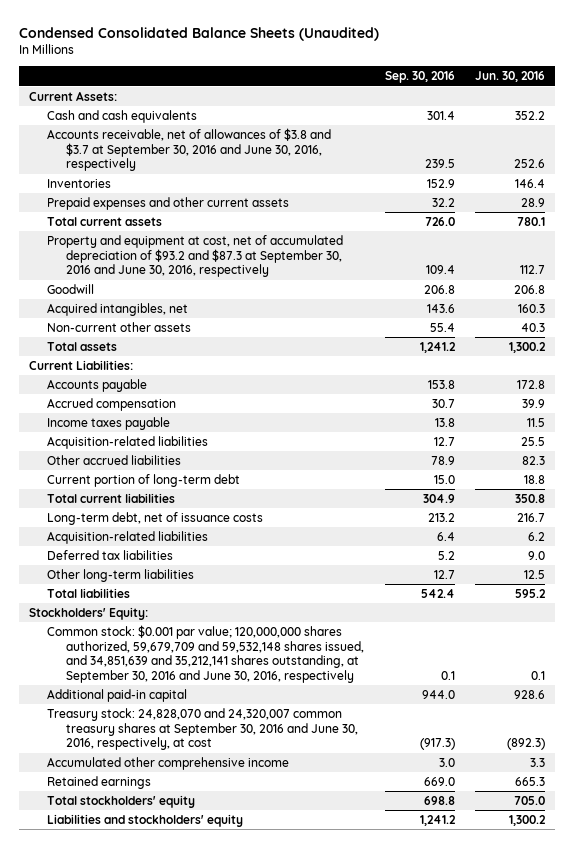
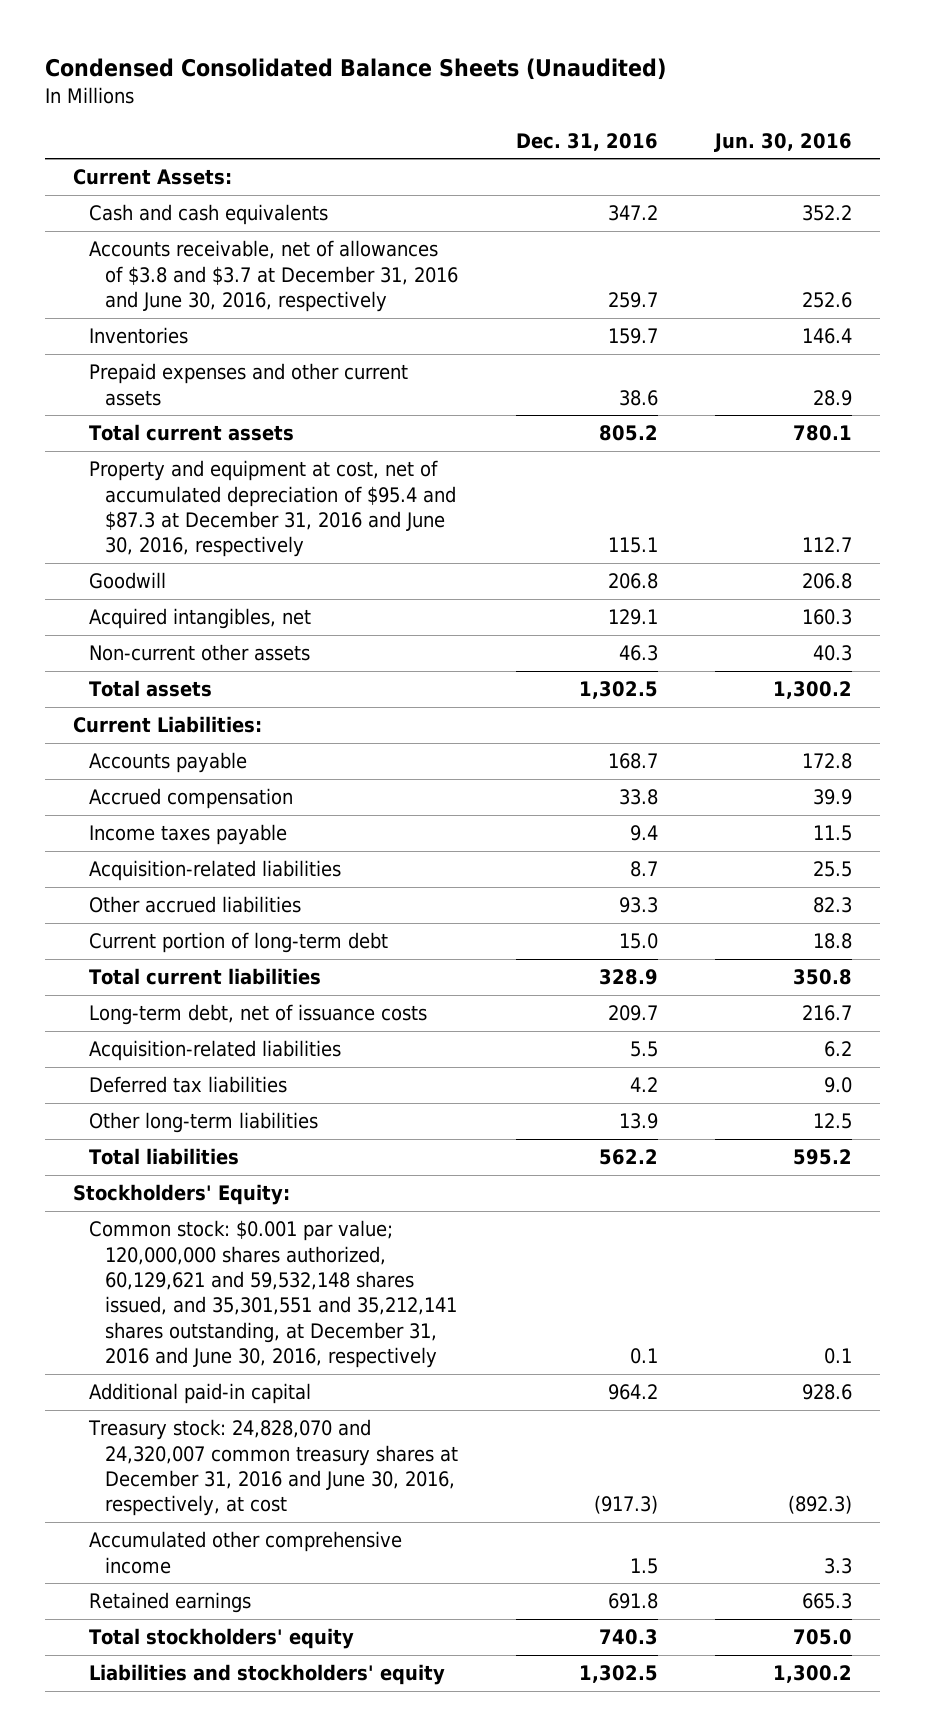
[384,71,455,84] Sep. 30, 2016 -> none
none -> [515,132,658,151] Dec. 31, 2016
[47,128,332,172] Accounts receivable, net of allowances of $3.8 and $3.7 at September 30, 2016 and June 30, 2016, respectively -> [89,240,459,312] Accounts receivable, net of allowances of $3.8 and $3.7 at December 31, 2016 and June 30, 2016, respectively
[47,235,344,278] Property and equipment at cost, net of accumulated depreciation of $93.2 and $87.3 at September 30, 2016 and June 30, 2016, respectively -> [89,460,457,558] Property and equipment at cost, net of accumulated depreciation of $95.4 and $87.3 at December 31, 2016 and June 30, 2016, respectively
[47,625,364,683] Common stock: $0.001 par value; 120,000,000 shares authorized, 59,679,709 and 59,532,148 shares issued, and 34,851,639 and 35,212,141 shares outstanding, at September 30, 2016 and June 30, 2016, respectively -> [89,1220,458,1369] Common stock: $0.001 par value; 120,000,000 shares authorized, 60,129,621 and 59,532,148 shares issued, and 35,301,551 and 35,212,141 shares outstanding, at December 31, 2016 and June 30, 2016, respectively
[47,708,358,751] Treasury stock: 24,828,070 and 24,320,007 common treasury shares at September 30, 2016 and June 30, 2016, respectively, at cost -> [88,1419,459,1517] Treasury stock: 24,828,070 and 24,320,007 common treasury shares at December 31, 2016 and June 30, 2016, respectively, at cost

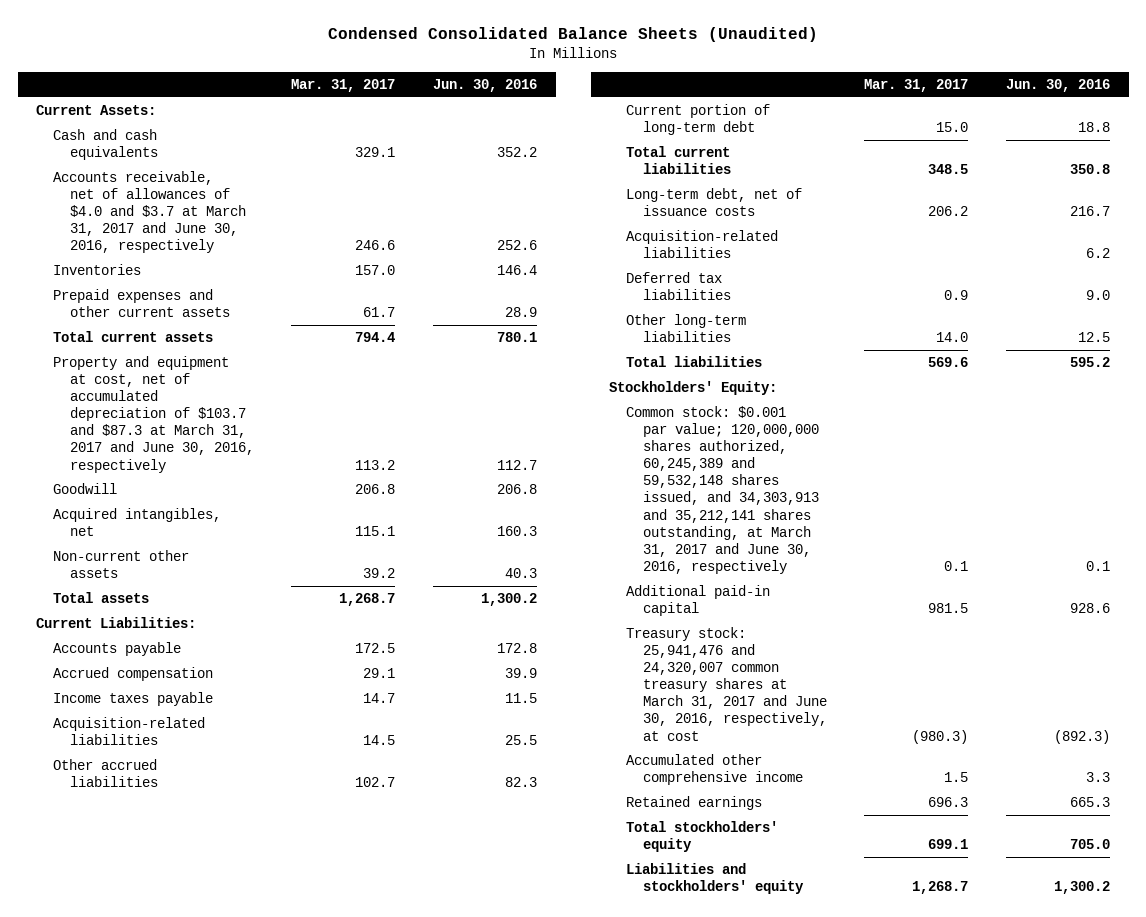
[515,132,658,151] Dec. 31, 2016 -> none
none -> [291,79,396,93] Mar. 31, 2017
[89,240,459,312] Accounts receivable, net of allowances of $3.8 and $3.7 at December 31, 2016 and June 30, 2016, respectively -> [53,171,246,254] Accounts receivable, net of allowances of $4.0 and $3.7 at March 31, 2017 and June 30, 2016, respectively
[89,460,457,558] Property and equipment at cost, net of accumulated depreciation of $95.4 and $87.3 at December 31, 2016 and June 30, 2016, respectively -> [53,356,254,473] Property and equipment at cost, net of accumulated depreciation of $103.7 and $87.3 at March 31, 2017 and June 30, 2016, respectively
[89,1220,458,1369] Common stock: $0.001 par value; 120,000,000 shares authorized, 60,129,621 and 59,532,148 shares issued, and 35,301,551 and 35,212,141 shares outstanding, at December 31, 2016 and June 30, 2016, respectively -> [626,406,819,574] Common stock: $0.001 par value; 120,000,000 shares authorized, 60,245,389 and 59,532,148 shares issued, and 34,303,913 and 35,212,141 shares outstanding, at March 31, 2017 and June 30, 2016, respectively
[88,1419,459,1517] Treasury stock: 24,828,070 and 24,320,007 common treasury shares at December 31, 2016 and June 30, 2016, respectively, at cost -> [626,627,827,741] Treasury stock: 25,941,476 and 24,320,007 common treasury shares at March 31, 2017 and June 30, 2016, respectively, at cost

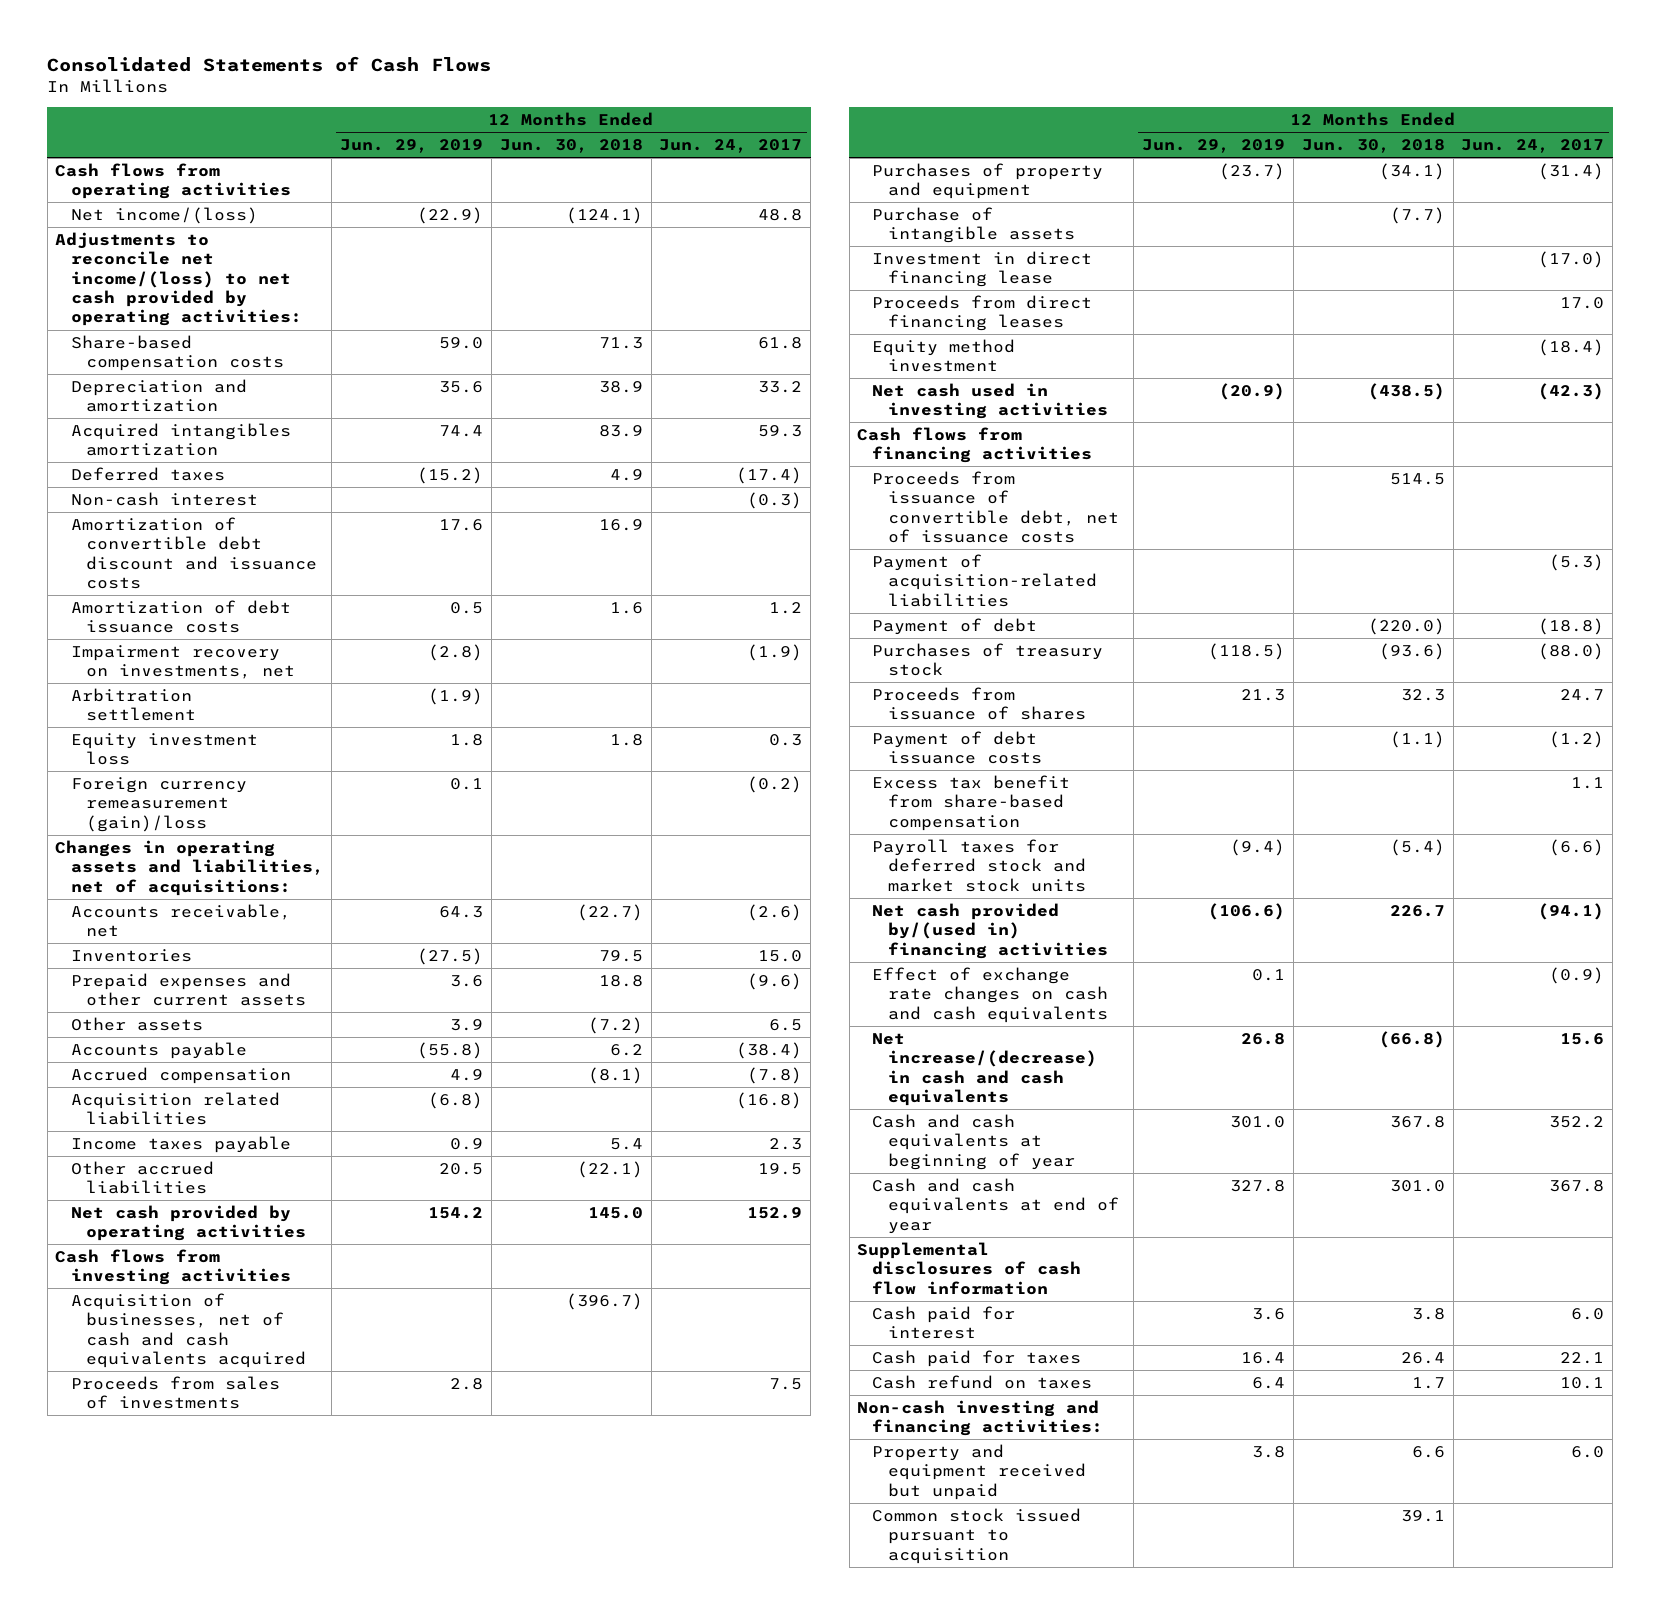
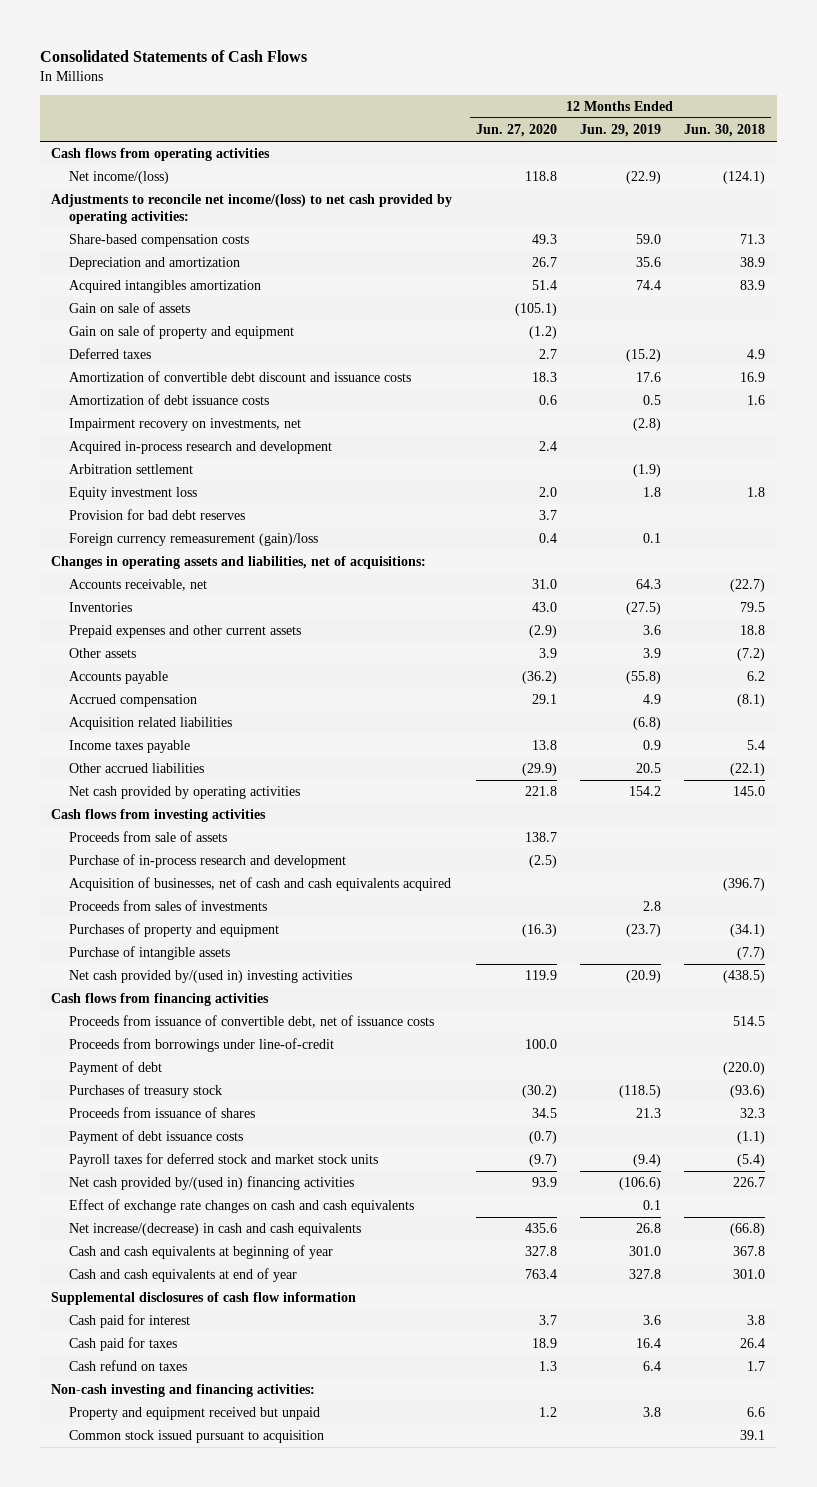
[659,139,803,154] Jun. 24, 2017 -> none
none -> [475,124,557,138] Jun. 27, 2020
none -> [69,302,191,314] Gain on sale of assets
none -> [69,325,295,340] Gain on sale of property and equipment
[70,491,258,506] Non-cash interest -> none
none -> [69,441,333,455] Acquired in-process research and development
none -> [69,509,246,521] Provision for bad debt reserves
none -> [69,831,228,843] Proceeds from sale of assets
none -> [69,854,347,869] Purchase of in-process research and development
[872,250,1093,288] Investment in direct financing lease -> none
[872,294,1093,332] Proceeds from direct financing leases -> none
[872,338,1016,373] Equity method investment -> none
[872,382,1108,420] Net cash used in investing activities -> [69,970,353,984] Net cash provided by/(used in) investing activities
[872,553,1097,607] Payment of acquisition-related liabilities -> none
none -> [69,1038,335,1053] Proceeds from borrowings under line-of-credit
[872,774,1071,831] Excess tax benefit from share-based compensation -> none

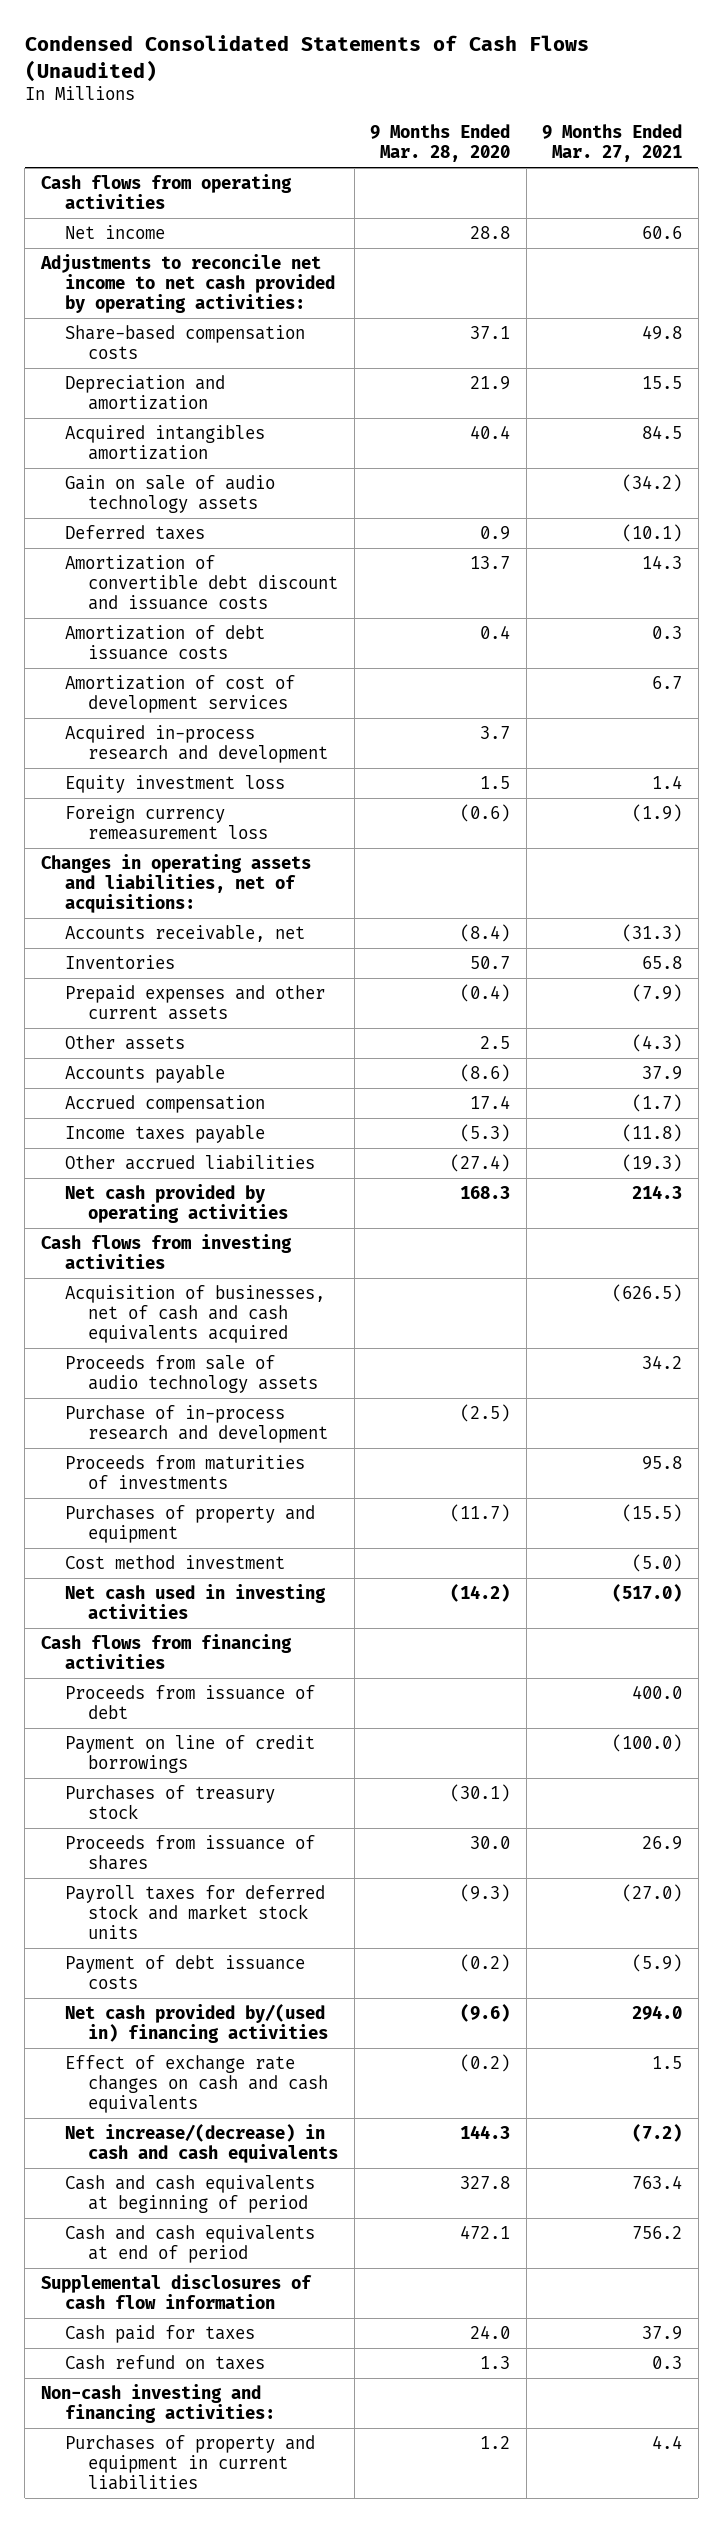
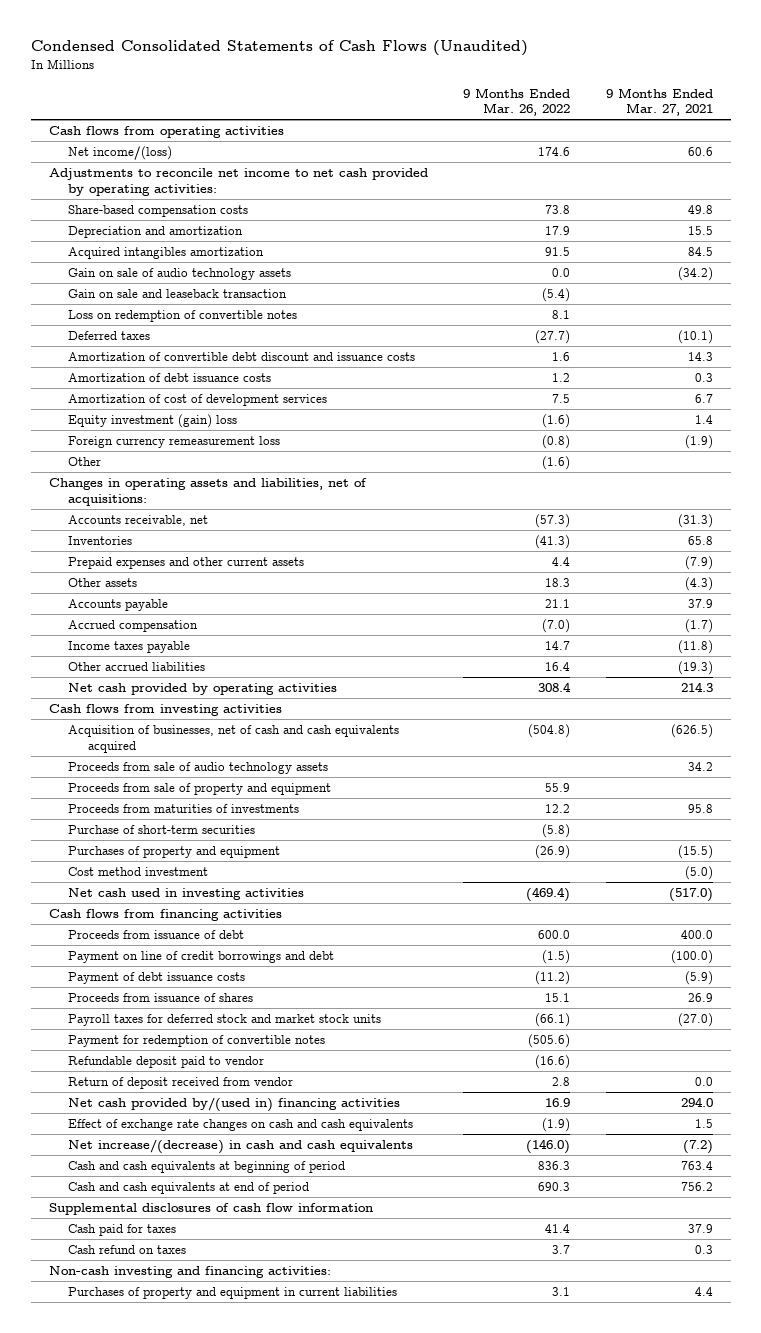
[370,124,511,163] 9 Months Ended Mar. 28, 2020 -> none
none -> [463,87,571,117] 9 Months Ended Mar. 26, 2022
[64,224,165,239] Net income -> [68,146,173,161] Net income/(loss)
none -> [68,289,288,299] Gain on sale and leaseback transaction
none -> [68,310,298,323] Loss on redemption of convertible notes
[64,724,329,763] Acquired in-process research and development -> none
[64,774,285,793] Equity investment loss -> [68,414,238,429] Equity investment (gain) loss
none -> [68,457,102,467] Other
[64,1404,329,1443] Purchase of in-process research and development -> none
none -> [68,783,332,796] Proceeds from sale of property and equipment
none -> [68,825,256,835] Purchase of short-term securities
[64,1784,275,1819] Purchases of treasury stock -> none
[64,1734,315,1773] Payment on line of credit borrowings -> [68,951,335,964] Payment on line of credit borrowings and debt
[64,1954,305,1989] Payment of debt issuance costs -> [68,972,246,985] Payment of debt issuance costs
none -> [68,1035,326,1048] Payment for redemption of convertible notes
none -> [68,1056,265,1069] Refundable deposit paid to vendor
none -> [68,1077,294,1090] Return of deposit received from vendor

